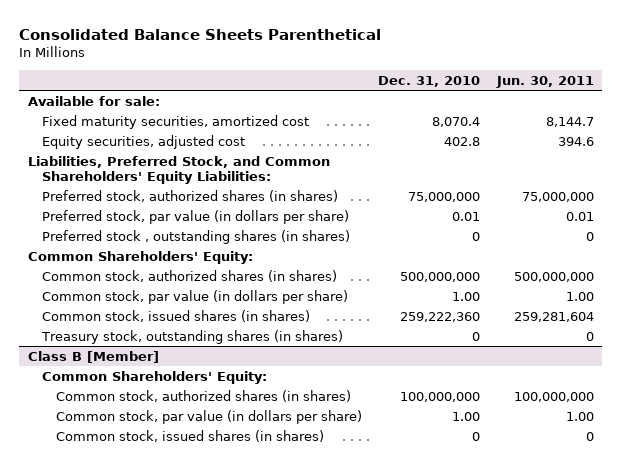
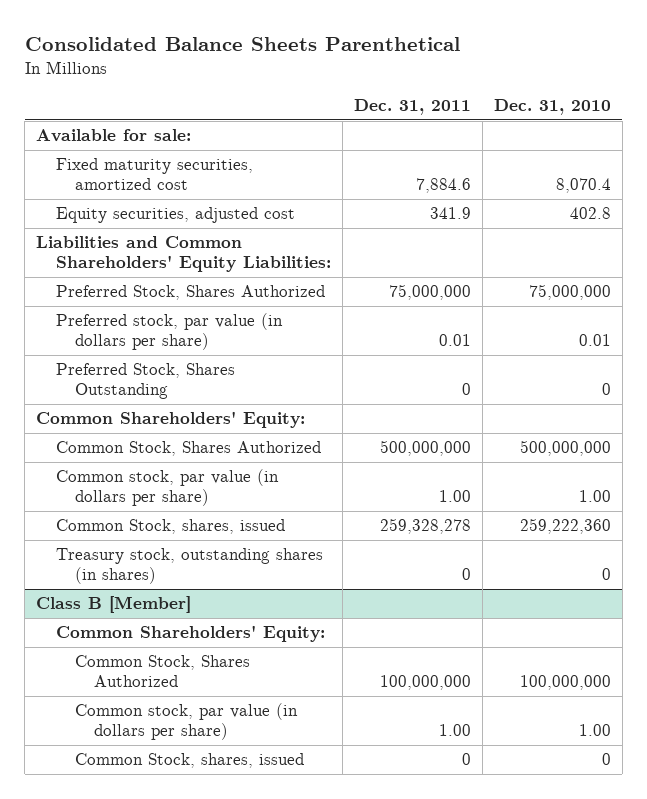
[495,75,594,88] Jun. 30, 2011 -> none
none -> [353,98,471,115] Dec. 31, 2011
[27,155,330,184] Liabilities, Preferred Stock, and Common Shareholders' Equity Liabilities: -> [36,236,331,272] Liabilities and Common Shareholders' Equity Liabilities:
[41,189,338,202] Preferred stock, authorized shares (in shares) -> [55,285,325,301] Preferred Stock, Shares Authorized
[41,229,350,244] Preferred stock , outstanding shares (in shares) -> [55,363,235,399] Preferred Stock, Shares Outstanding
[41,269,337,282] Common stock, authorized shares (in shares) -> [55,441,321,457] Common Stock, Shares Authorized
[41,309,310,322] Common stock, issued shares (in shares) -> [55,519,285,535] Common Stock, shares, issued
[55,389,351,402] Common stock, authorized shares (in shares) -> [74,655,250,687] Common Stock, Shares Authorized
[55,429,324,442] Common stock, issued shares (in shares) -> [74,753,304,769] Common Stock, shares, issued

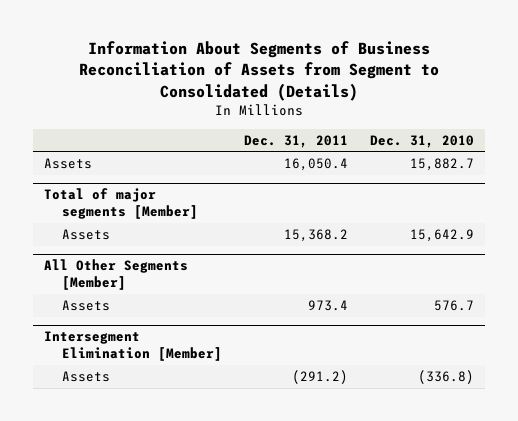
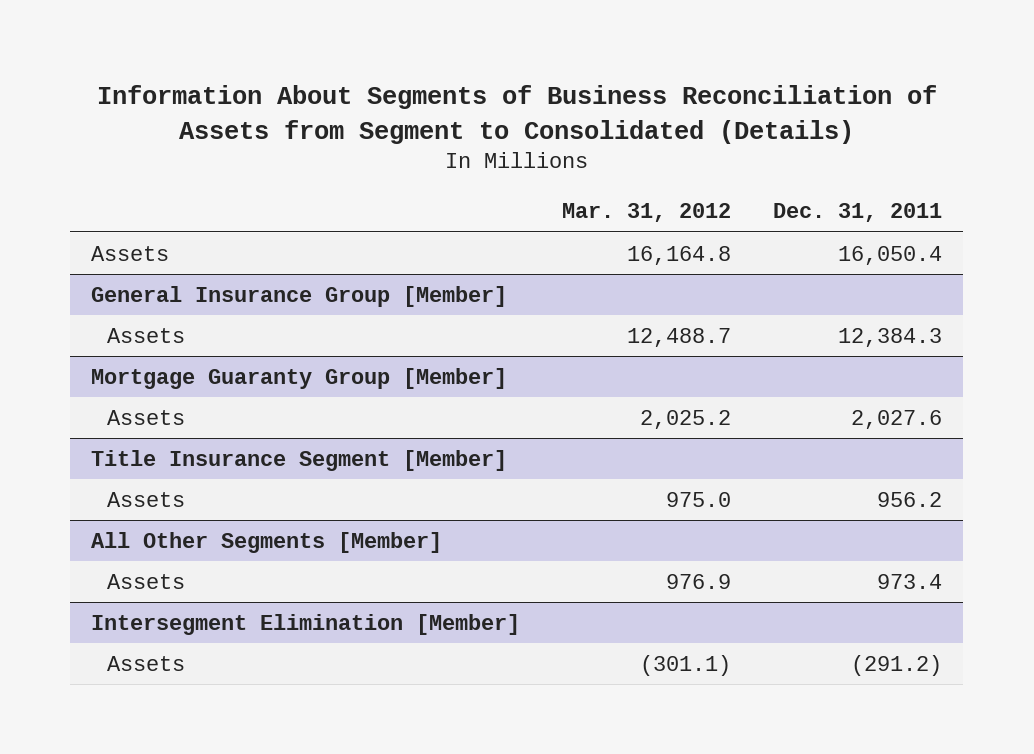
[370,134,475,148] Dec. 31, 2010 -> none
none -> [562,203,732,223] Mar. 31, 2012
[43,188,198,220] Total of major segments [Member] -> none
none -> [91,286,508,308] General Insurance Group [Member]
[283,229,348,243] 15,368.2 -> [838,328,943,348] 12,384.3
none -> [91,368,508,390] Mortgage Guaranty Group [Member]
none -> [106,410,185,426] Assets
none -> [91,450,508,472] Title Insurance Segment [Member]
none -> [106,492,185,508] Assets

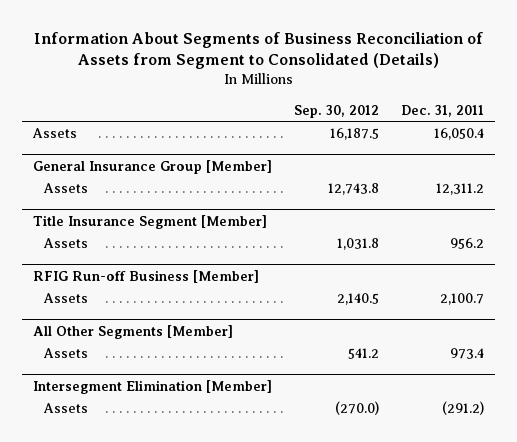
[562,203,732,223] Mar. 31, 2012 -> none
none -> [294,104,380,118] Sep. 30, 2012
[91,368,508,390] Mortgage Guaranty Group [Member] -> none
[106,410,185,426] Assets -> none
[838,328,943,348] 12,384.3 -> [436,183,485,196] 12,311.2
none -> [33,269,260,283] RFIG Run-off Business [Member]
none -> [42,293,88,304] Assets

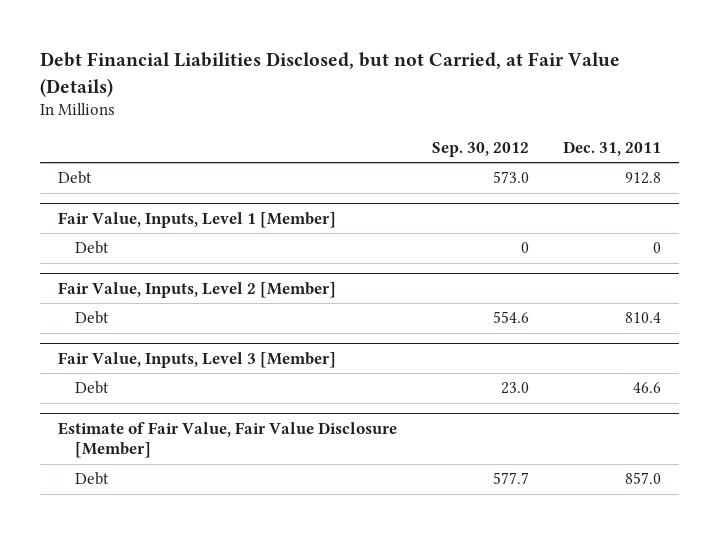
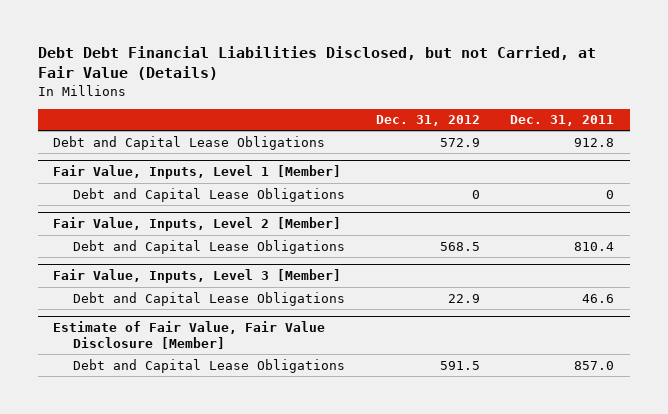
[40,52,621,97] Debt Financial Liabilities Disclosed, but not Carried, at Fair Value (Details) -> [37,46,596,81] Debt Debt Financial Liabilities Disclosed, but not Carried, at Fair Value (Details)
[431,141,529,157] Sep. 30, 2012 -> none
none -> [375,115,480,127] Dec. 31, 2012
[57,171,92,185] Debt -> [53,135,326,150] Debt and Capital Lease Obligations
[74,241,109,255] Debt -> [73,187,346,202] Debt and Capital Lease Obligations
[74,311,109,325] Debt -> [73,239,346,254] Debt and Capital Lease Obligations
[74,381,109,395] Debt -> [73,291,346,306] Debt and Capital Lease Obligations
[74,472,109,486] Debt -> [73,358,346,373] Debt and Capital Lease Obligations

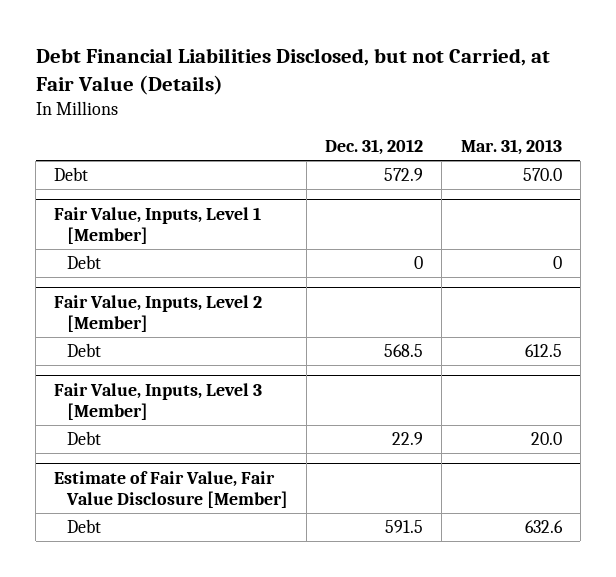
[37,46,596,81] Debt Debt Financial Liabilities Disclosed, but not Carried, at Fair Value (Details) -> [35,48,550,95] Debt Financial Liabilities Disclosed, but not Carried, at Fair Value (Details)
[510,115,615,127] Dec. 31, 2011 -> none
none -> [460,139,562,156] Mar. 31, 2013
[53,135,326,150] Debt and Capital Lease Obligations -> [54,167,89,182] Debt
[73,187,346,202] Debt and Capital Lease Obligations -> [66,255,101,270] Debt
[73,239,346,254] Debt and Capital Lease Obligations -> [66,343,101,358] Debt
[73,291,346,306] Debt and Capital Lease Obligations -> [66,431,101,446] Debt
[73,358,346,373] Debt and Capital Lease Obligations -> [66,519,101,534] Debt

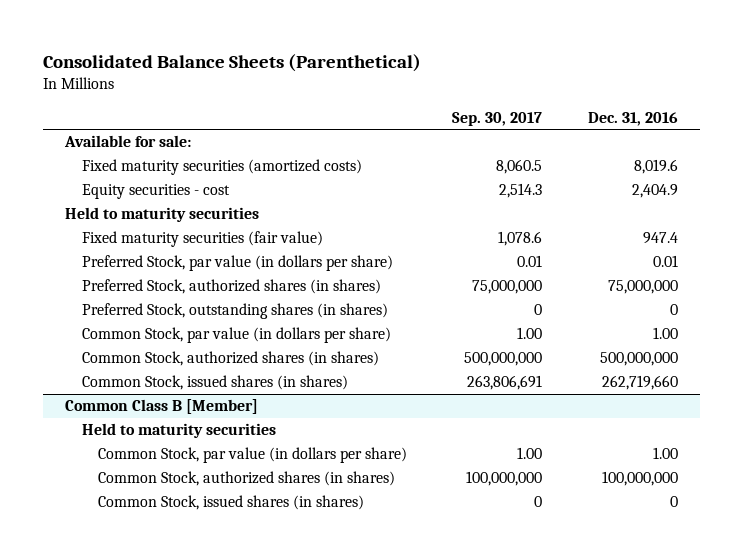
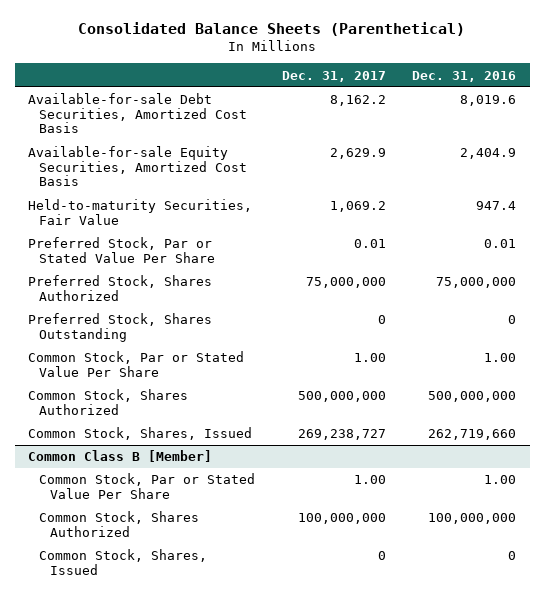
[452,111,543,126] Sep. 30, 2017 -> none
none -> [281,70,386,82] Dec. 31, 2017
[64,135,192,148] Available for sale: -> none
[65,207,260,223] Held to maturity securities -> none
[81,159,362,176] Fixed maturity securities (amortized costs) -> [28,93,247,134] Available-for-sale Debt Securities, Amortized Cost Basis
[81,184,230,200] Equity securities - cost -> [28,146,247,187] Available-for-sale Equity Securities, Amortized Cost Basis
[81,231,323,248] Fixed maturity securities (fair value) -> [28,199,253,225] Held-to-maturity Securities, Fair Value
[81,255,393,272] Preferred Stock, par value (in dollars per share) -> [28,237,215,263] Preferred Stock, Par or Stated Value Per Share
[81,279,381,295] Preferred Stock, authorized shares (in shares) -> [28,275,213,301] Preferred Stock, Shares Authorized
[81,303,388,320] Preferred Stock, outstanding shares (in shares) -> [28,313,213,342] Preferred Stock, Shares Outstanding
[81,327,391,344] Common Stock, par value (in dollars per share) -> [28,351,245,377] Common Stock, Par or Stated Value Per Share
[81,351,379,367] Common Stock, authorized shares (in shares) -> [28,389,189,415] Common Stock, Shares Authorized
[81,375,348,391] Common Stock, issued shares (in shares) -> [28,427,253,441] Common Stock, Shares, Issued
[81,423,276,439] Held to maturity securities -> none
[97,447,407,464] Common Stock, par value (in dollars per share) -> [38,473,255,499] Common Stock, Par or Stated Value Per Share
[97,471,395,487] Common Stock, authorized shares (in shares) -> [38,511,199,537] Common Stock, Shares Authorized
[97,495,364,511] Common Stock, issued shares (in shares) -> [38,549,207,575] Common Stock, Shares, Issued

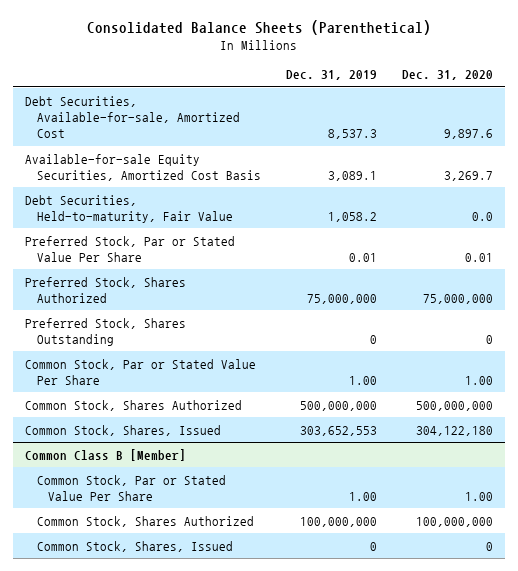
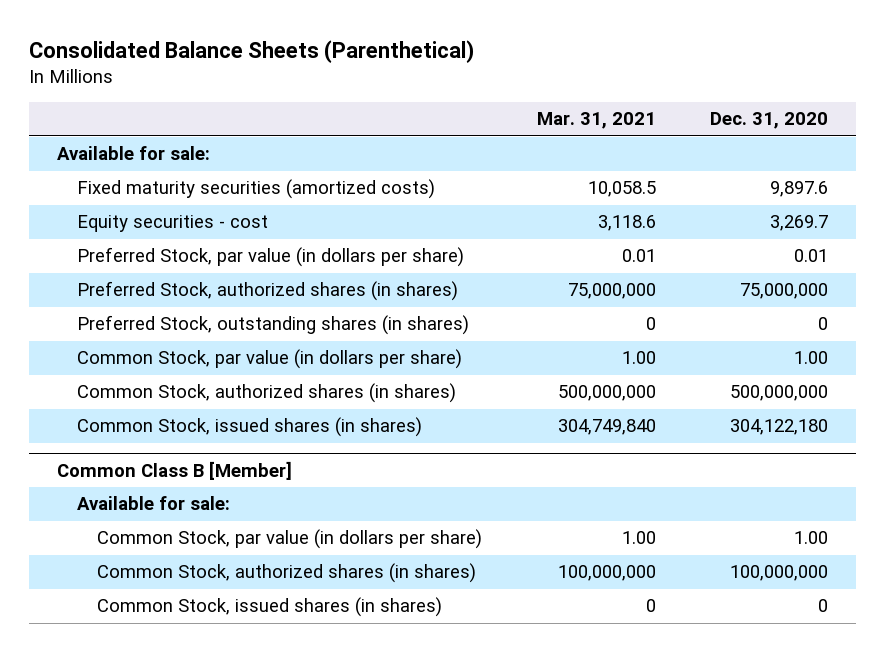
[285,70,377,81] Dec. 31, 2019 -> none
none -> [536,112,656,130] Mar. 31, 2021
[25,194,233,223] Debt Securities, Held-to-maturity, Fair Value -> none
none -> [56,146,210,161] Available for sale:
[25,95,240,139] Debt Securities, Available-for-sale, Amortized Cost -> [76,179,435,200] Fixed maturity securities (amortized costs)
[25,153,261,181] Available-for-sale Equity Securities, Amortized Cost Basis -> [76,215,268,233] Equity securities - cost
[25,235,236,262] Preferred Stock, Par or Stated Value Per Share -> [76,247,464,268] Preferred Stock, par value (in dollars per share)
[25,276,187,303] Preferred Stock, Shares Authorized -> [76,281,458,302] Preferred Stock, authorized shares (in shares)
[25,317,187,346] Preferred Stock, Shares Outstanding -> [76,315,469,336] Preferred Stock, outstanding shares (in shares)
[25,358,257,385] Common Stock, Par or Stated Value Per Share -> [76,349,462,370] Common Stock, par value (in dollars per share)
[25,399,243,411] Common Stock, Shares Authorized -> [76,383,456,404] Common Stock, authorized shares (in shares)
[25,424,222,436] Common Stock, Shares, Issued -> [76,417,422,438] Common Stock, issued shares (in shares)
none -> [76,496,230,511] Available for sale:
[36,474,226,501] Common Stock, Par or Stated Value Per Share -> [96,529,482,550] Common Stock, par value (in dollars per share)
[36,515,254,527] Common Stock, Shares Authorized -> [96,563,476,584] Common Stock, authorized shares (in shares)
[36,540,233,552] Common Stock, Shares, Issued -> [96,597,442,618] Common Stock, issued shares (in shares)

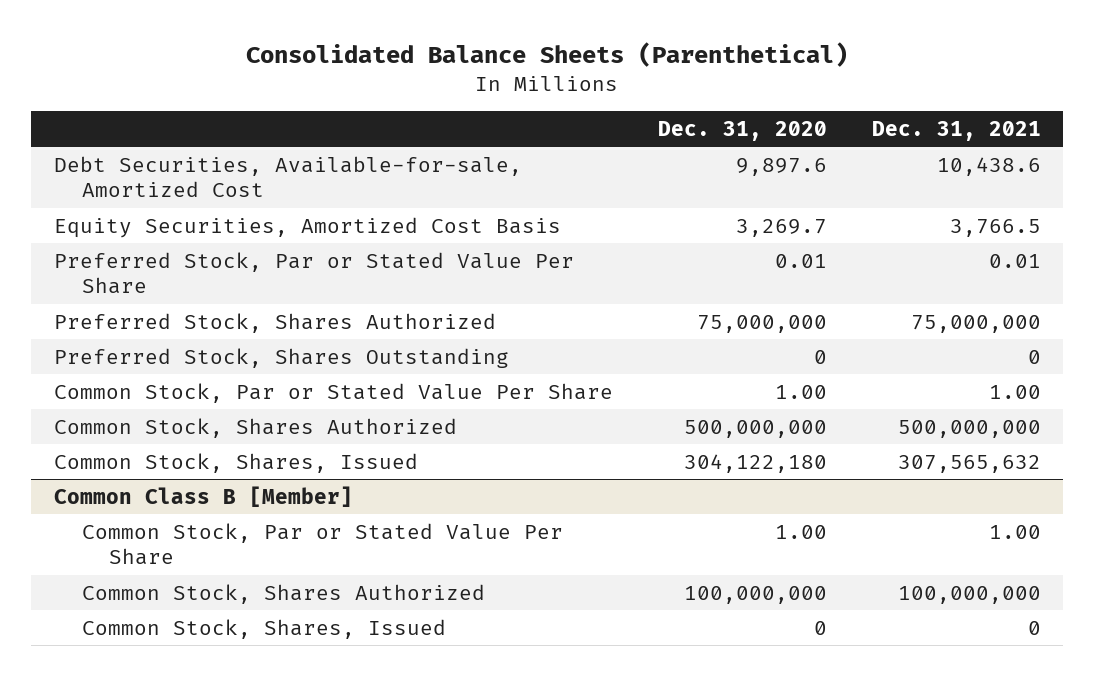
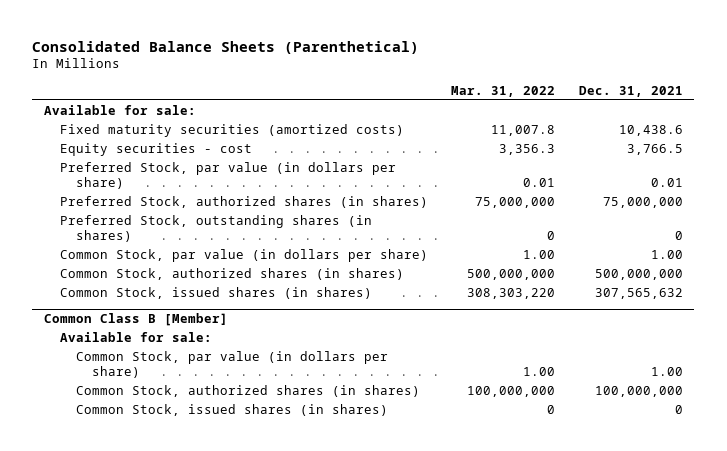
[657,120,827,141] Dec. 31, 2020 -> none
none -> [451,85,556,97] Mar. 31, 2022
none -> [43,104,196,115] Available for sale:
[53,155,522,198] Debt Securities, Available-for-sale, Amortized Cost -> [59,123,404,137] Fixed maturity securities (amortized costs)
[53,216,561,238] Equity Securities, Amortized Cost Basis -> [59,142,252,156] Equity securities - cost
[53,251,574,295] Preferred Stock, Par or Stated Value Per Share -> [59,161,396,189] Preferred Stock, par value (in dollars per share)
[53,312,496,333] Preferred Stock, Shares Authorized -> [59,195,428,208] Preferred Stock, authorized shares (in shares)
[53,347,509,368] Preferred Stock, Shares Outstanding -> [59,214,372,242] Preferred Stock, outstanding shares (in shares)
[53,382,613,403] Common Stock, Par or Stated Value Per Share -> [59,248,428,262] Common Stock, par value (in dollars per share)
[53,417,457,438] Common Stock, Shares Authorized -> [59,267,404,280] Common Stock, authorized shares (in shares)
[53,452,418,473] Common Stock, Shares, Issued -> [59,286,372,299] Common Stock, issued shares (in shares)
none -> [59,331,212,342] Available for sale:
[81,522,563,566] Common Stock, Par or Stated Value Per Share -> [75,350,388,378] Common Stock, par value (in dollars per share)
[81,583,485,604] Common Stock, Shares Authorized -> [75,384,420,397] Common Stock, authorized shares (in shares)
[81,618,446,639] Common Stock, Shares, Issued -> [75,403,388,416] Common Stock, issued shares (in shares)

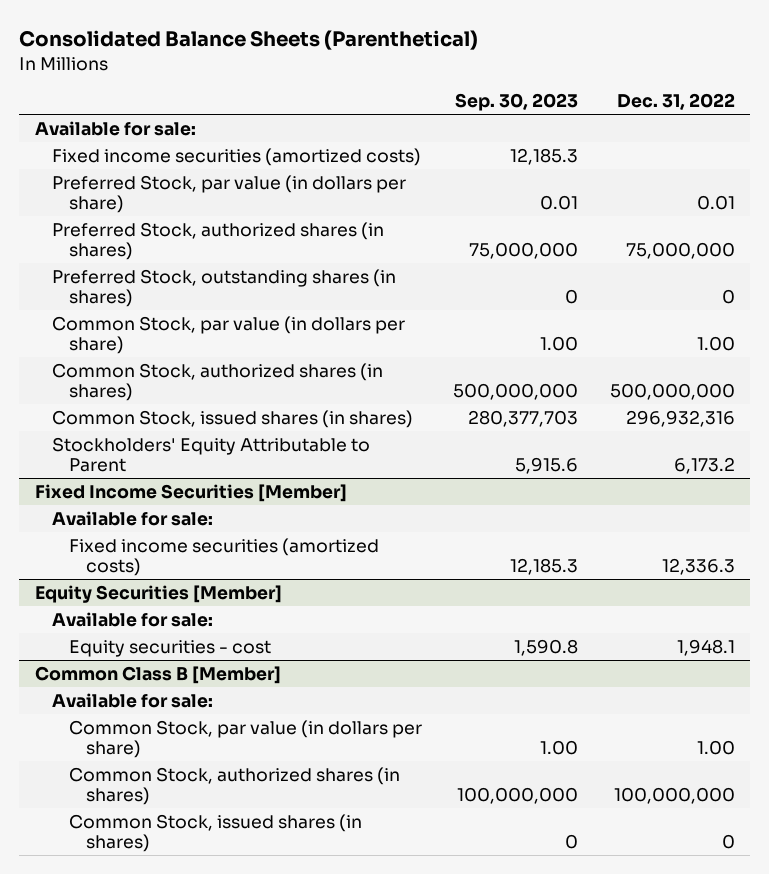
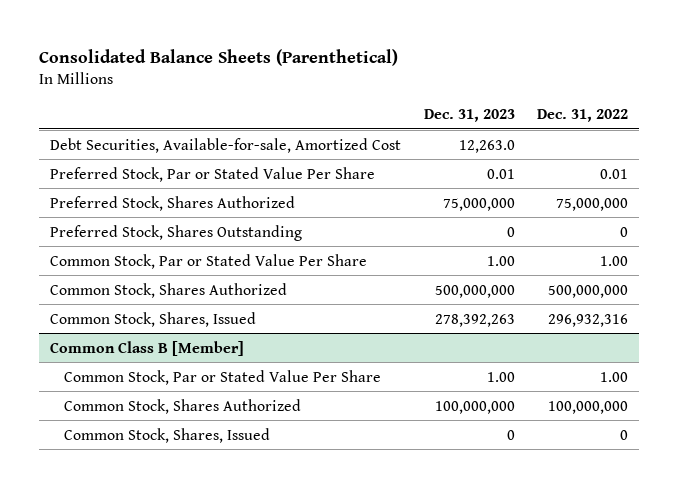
[455,93,579,112] Sep. 30, 2023 -> none
none -> [423,109,515,123] Dec. 31, 2023
[34,120,196,136] Available for sale: -> none
[51,436,370,473] Stockholders' Equity Attributable to Parent -> none
[34,483,347,502] Fixed Income Securities [Member] -> none
[51,510,213,526] Available for sale: -> none
[68,537,379,577] Fixed income securities (amortized costs) -> none
[34,584,282,603] Equity Securities [Member] -> none
[51,611,213,627] Available for sale: -> none
[68,639,271,657] Equity securities - cost -> none
[51,147,421,166] Fixed income securities (amortized costs) -> [50,137,402,153] Debt Securities, Available-for-sale, Amortized Cost
[51,174,406,214] Preferred Stock, par value (in dollars per share) -> [50,166,376,182] Preferred Stock, Par or Stated Value Per Share
[51,221,384,261] Preferred Stock, authorized shares (in shares) -> [50,195,296,211] Preferred Stock, Shares Authorized
[51,268,396,308] Preferred Stock, outstanding shares (in shares) -> [50,224,303,241] Preferred Stock, Shares Outstanding
[51,315,405,355] Common Stock, par value (in dollars per share) -> [50,253,368,269] Common Stock, Par or Stated Value Per Share
[51,362,383,402] Common Stock, authorized shares (in shares) -> [50,282,288,298] Common Stock, Shares Authorized
[51,409,413,428] Common Stock, issued shares (in shares) -> [50,311,257,327] Common Stock, Shares, Issued
[51,692,213,708] Available for sale: -> none
[68,719,422,759] Common Stock, par value (in dollars per share) -> [64,369,382,385] Common Stock, Par or Stated Value Per Share
[68,766,400,806] Common Stock, authorized shares (in shares) -> [64,398,302,414] Common Stock, Shares Authorized
[68,813,362,853] Common Stock, issued shares (in shares) -> [64,427,271,443] Common Stock, Shares, Issued

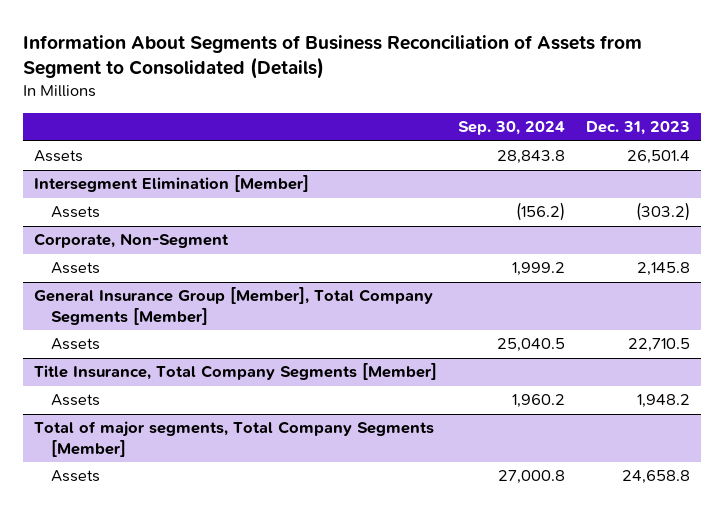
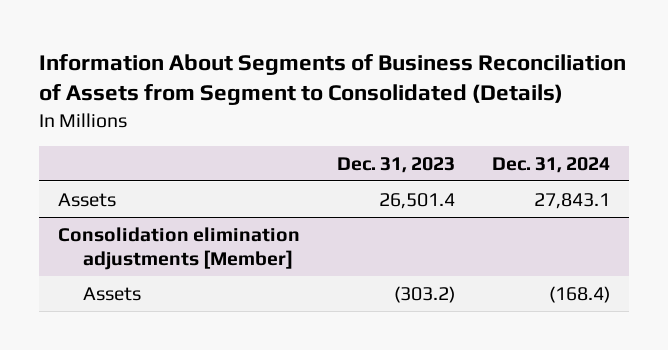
[458,121,566,136] Sep. 30, 2024 -> none
none -> [492,156,611,173] Dec. 31, 2024
[34,175,310,193] Intersegment Elimination [Member] -> [57,226,300,271] Consolidation elimination adjustments [Member]
[34,233,230,249] Corporate, Non-Segment -> none
[51,262,101,275] Assets -> none
[34,287,434,325] General Insurance Group [Member], Total Company Segments [Member] -> none
[51,338,101,351] Assets -> none
[34,363,438,381] Title Insurance, Total Company Segments [Member] -> none
[51,394,101,407] Assets -> none
[34,421,435,457] Total of major segments, Total Company Segments [Member] -> none
[51,470,101,483] Assets -> none

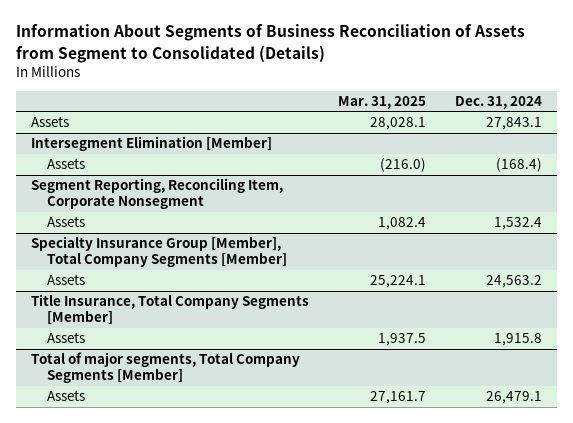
[336,156,455,173] Dec. 31, 2023 -> none
none -> [337,96,426,110] Mar. 31, 2025
[57,226,300,271] Consolidation elimination adjustments [Member] -> [30,136,272,152] Intersegment Elimination [Member]
none -> [30,178,283,210] Segment Reporting, Reconciling Item, Corporate Nonsegment
none -> [46,216,85,228] Assets
none -> [30,236,287,268] Specialty Insurance Group [Member], Total Company Segments [Member]
none -> [46,274,85,286] Assets
none -> [30,294,309,326] Title Insurance, Total Company Segments [Member]
none -> [46,332,85,344] Assets
none -> [30,352,300,384] Total of major segments, Total Company Segments [Member]
none -> [46,390,85,402] Assets

